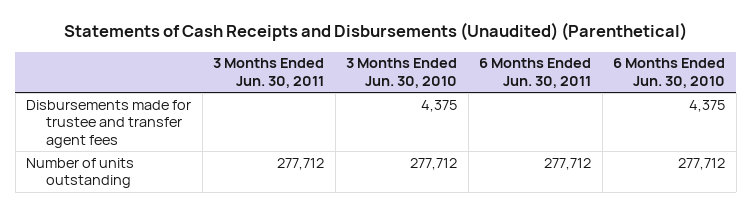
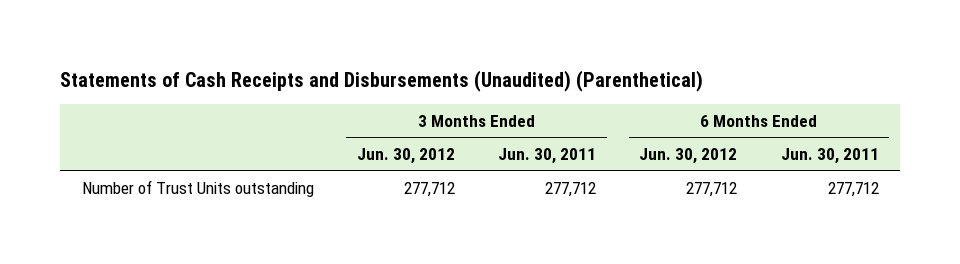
[346,58,458,89] 3 Months Ended Jun. 30, 2010 -> none
[613,58,726,89] 6 Months Ended Jun. 30, 2010 -> none
none -> [356,147,455,164] Jun. 30, 2012
none -> [639,147,738,164] Jun. 30, 2012
[26,99,192,149] Disbursements made for trustee and transfer agent fees -> none
[26,157,135,189] Number of units outstanding -> [81,179,314,197] Number of Trust Units outstanding

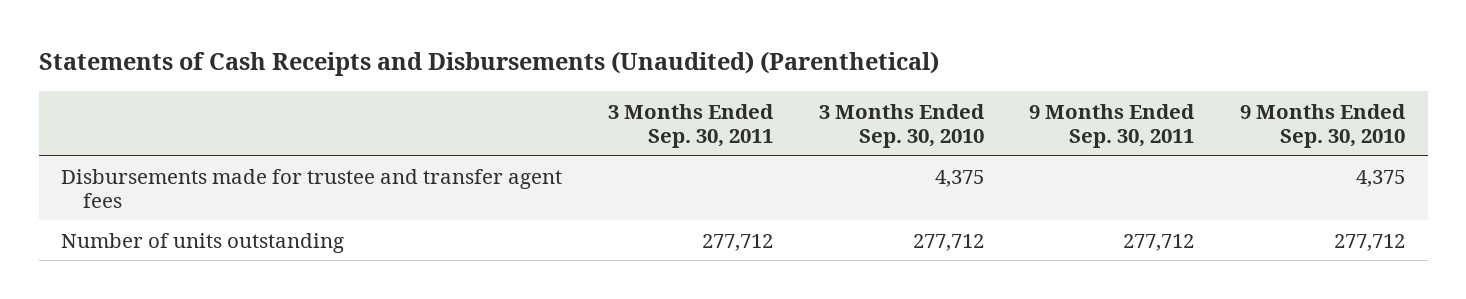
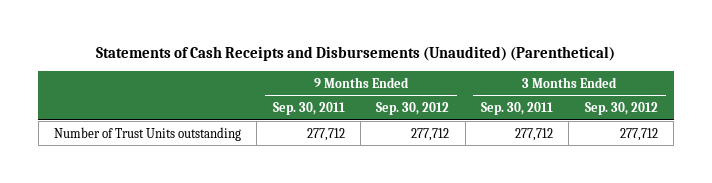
[818,103,985,148] 3 Months Ended Sep. 30, 2010 -> none
[1239,103,1406,148] 9 Months Ended Sep. 30, 2010 -> none
none -> [376,102,450,116] Sep. 30, 2012
none -> [584,102,658,116] Sep. 30, 2012
[61,168,563,208] Disbursements made for trustee and transfer agent fees -> none
[61,232,345,253] Number of units outstanding -> [54,126,242,141] Number of Trust Units outstanding

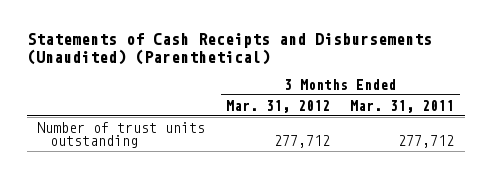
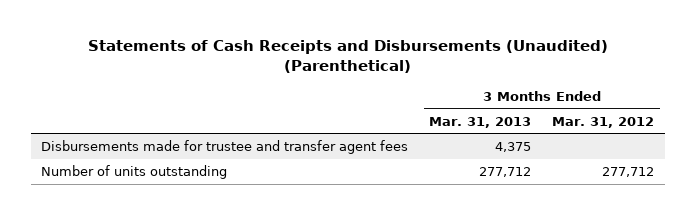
[350,99,455,113] Mar. 31, 2011 -> none
none -> [429,116,532,128] Mar. 31, 2013
none -> [41,140,409,155] Disbursements made for trustee and transfer agent fees
[37,121,206,149] Number of trust units outstanding -> [41,165,228,180] Number of units outstanding

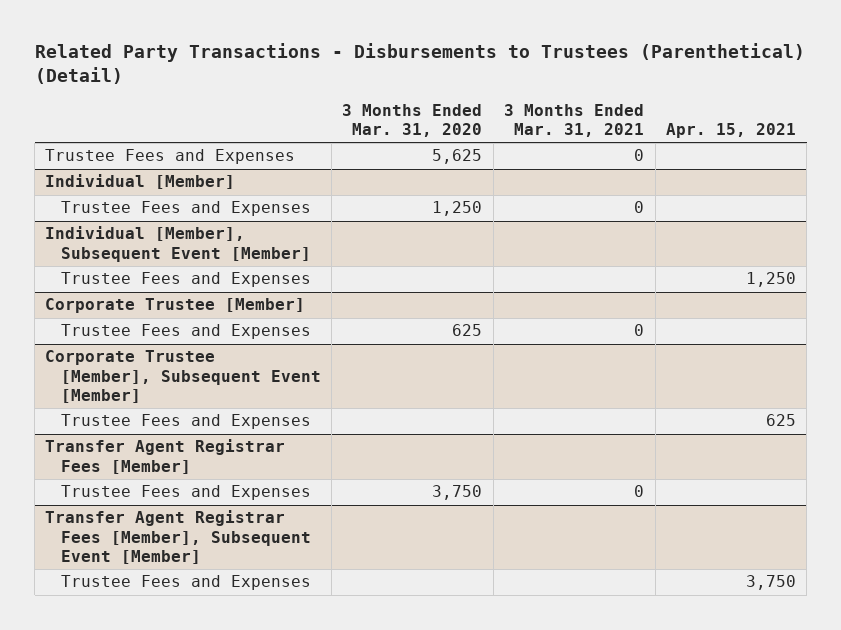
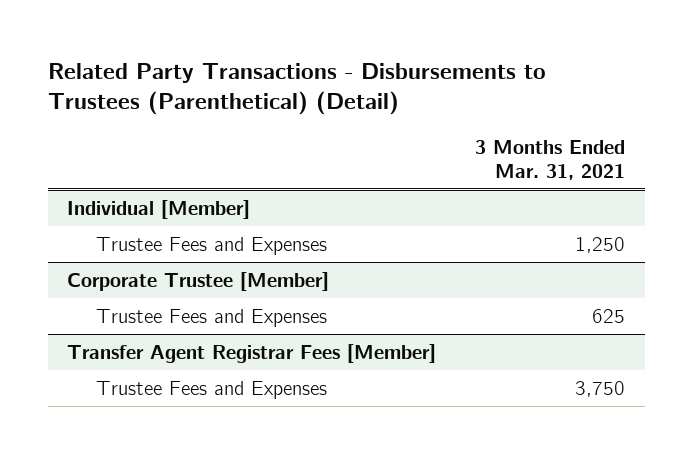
[342,103,483,137] 3 Months Ended Mar. 31, 2020 -> none
[665,122,796,138] Apr. 15, 2021 -> none
[45,149,296,165] Trustee Fees and Expenses -> none
[45,226,311,262] Individual [Member], Subsequent Event [Member] -> none
[60,272,311,288] Trustee Fees and Expenses -> none
[634,201,645,214] 0 -> [575,236,626,253] 1,250
[45,350,321,403] Corporate Trustee [Member], Subsequent Event [Member] -> none
[60,414,311,430] Trustee Fees and Expenses -> none
[634,324,645,337] 0 -> [592,308,626,323] 625
[45,510,311,564] Transfer Agent Registrar Fees [Member], Subsequent Event [Member] -> none
[60,575,311,591] Trustee Fees and Expenses -> none
[634,485,645,498] 0 -> [575,380,626,397] 3,750

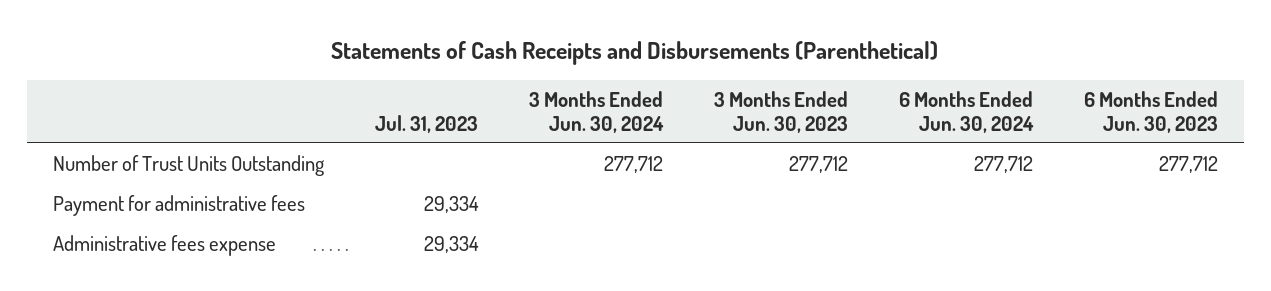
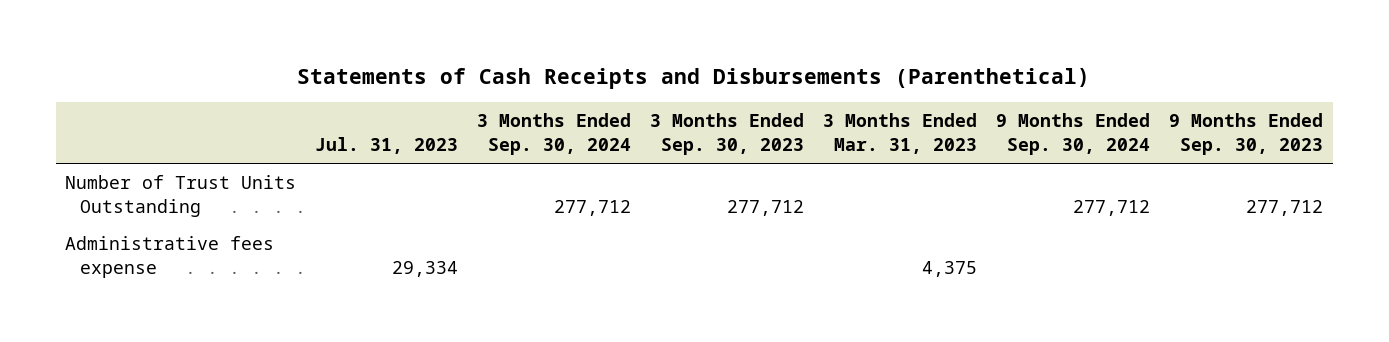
[528,90,664,133] 3 Months Ended Jun. 30, 2024 -> none
[713,90,848,133] 3 Months Ended Jun. 30, 2023 -> none
[898,90,1034,133] 6 Months Ended Jun. 30, 2024 -> none
[1084,90,1219,133] 6 Months Ended Jun. 30, 2023 -> none
none -> [477,113,632,155] 3 Months Ended Sep. 30, 2024
none -> [650,113,805,155] 3 Months Ended Sep. 30, 2023
none -> [823,113,978,154] 3 Months Ended Mar. 31, 2023
none -> [996,113,1151,155] 9 Months Ended Sep. 30, 2024
none -> [1169,113,1324,155] 9 Months Ended Sep. 30, 2023
[52,195,305,217] Payment for administrative fees -> none

